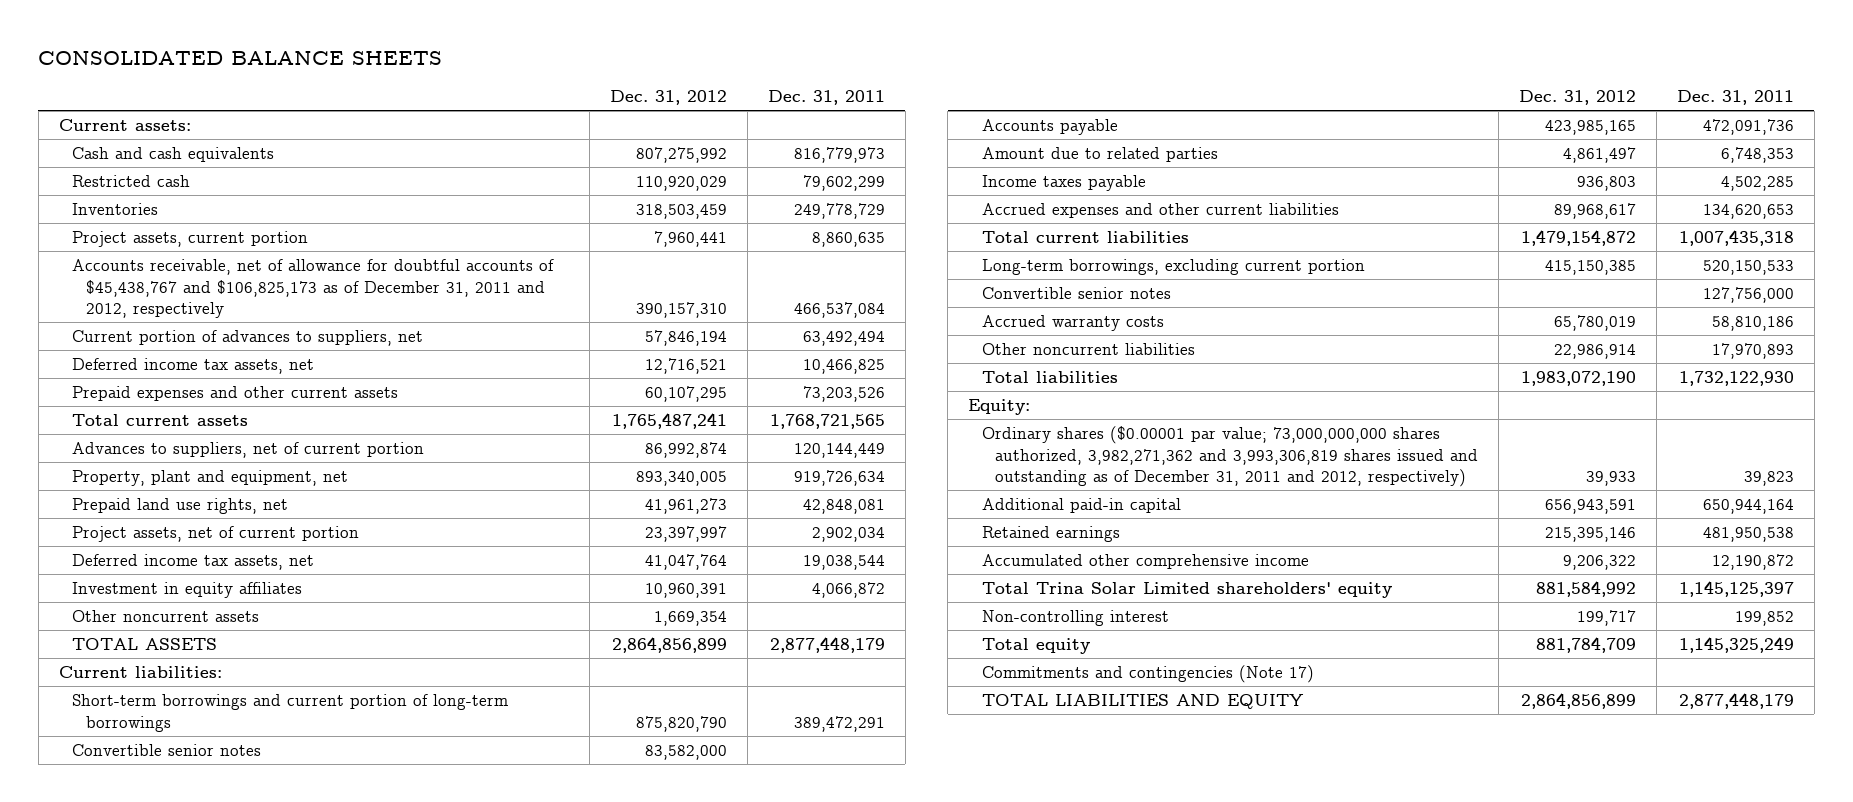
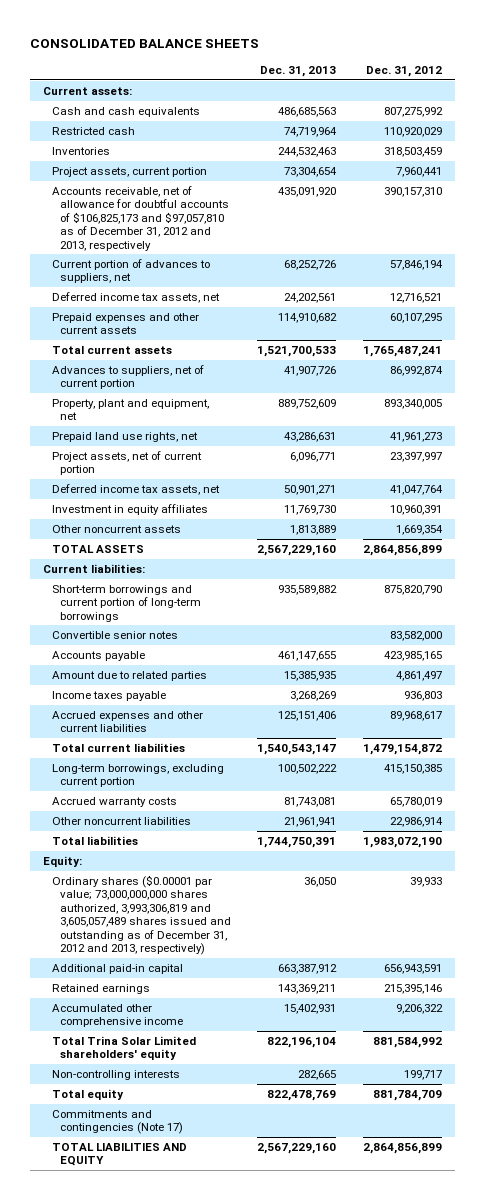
[767,89,885,105] Dec. 31, 2011 -> none
none -> [260,65,337,77] Dec. 31, 2013
[72,259,555,318] Accounts receivable, net of allowance for doubtful accounts of $45,438,767 and $106,825,173 as of December 31, 2011 and 2012, respectively -> [51,185,230,251] Accounts receivable, net of allowance for doubtful accounts of $106,825,173 and $97,057,810 as of December 31, 2012 and 2013, respectively
[981,287,1171,300] Convertible senior notes -> none
[981,426,1479,487] Ordinary shares ($0.00001 par value; 73,000,000,000 shares authorized, 3,982,271,362 and 3,993,306,819 shares issued and outstanding as of December 31, 2011 and 2012, respectively) -> [51,874,232,956] Ordinary shares ($0.00001 par value; 73,000,000,000 shares authorized, 3,993,306,819 and 3,605,057,489 shares issued and outstanding as of December 31, 2012 and 2013, respectively)
[981,610,1169,627] Non-controlling interest -> [51,1069,180,1080] Non-controlling interests

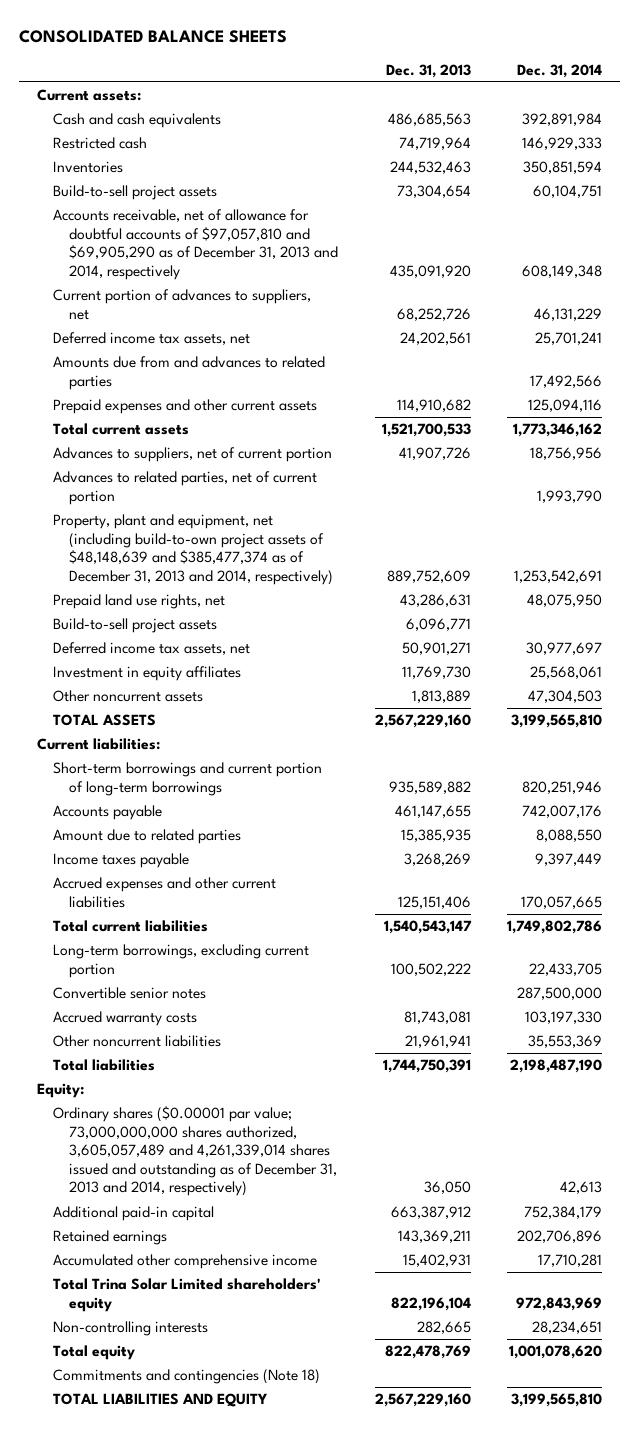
[365,65,442,77] Dec. 31, 2012 -> none
none -> [516,63,602,78] Dec. 31, 2014
[51,166,207,177] Project assets, current portion -> [53,185,218,201] Build-to-sell project assets
[51,185,230,251] Accounts receivable, net of allowance for doubtful accounts of $106,825,173 and $97,057,810 as of December 31, 2012 and 2013, respectively -> [53,209,339,280] Accounts receivable, net of allowance for doubtful accounts of $97,057,810 and $69,905,290 as of December 31, 2013 and 2014, respectively
none -> [53,356,326,390] Amounts due from and advances to related parties
none -> [53,471,318,505] Advances to related parties, net of current portion
[51,398,209,421] Property, plant and equipment, net -> [53,514,334,585] Property, plant and equipment, net (including build-to-own project assets of $48,148,639 and $385,477,374 as of December 31, 2013 and 2014, respectively)
[51,450,202,476] Project assets, net of current portion -> [53,618,218,634] Build-to-sell project assets
[51,630,178,639] Convertible senior notes -> [53,987,207,1000] Convertible senior notes
[51,874,232,956] Ordinary shares ($0.00001 par value; 73,000,000,000 shares authorized, 3,993,306,819 and 3,605,057,489 shares issued and outstanding as of December 31, 2012 and 2013, respectively) -> [53,1106,338,1197] Ordinary shares ($0.00001 par value; 73,000,000,000 shares authorized, 3,605,057,489 and 4,261,339,014 shares issued and outstanding as of December 31, 2013 and 2014, respectively)
[51,1109,184,1135] Commitments and contingencies (Note 17) -> [53,1369,321,1385] Commitments and contingencies (Note 18)

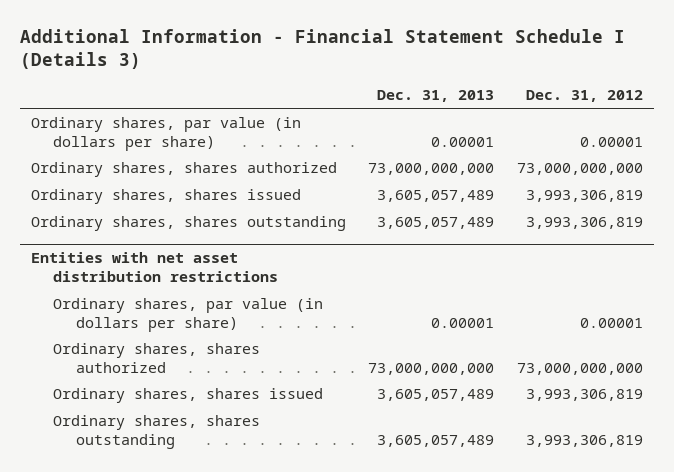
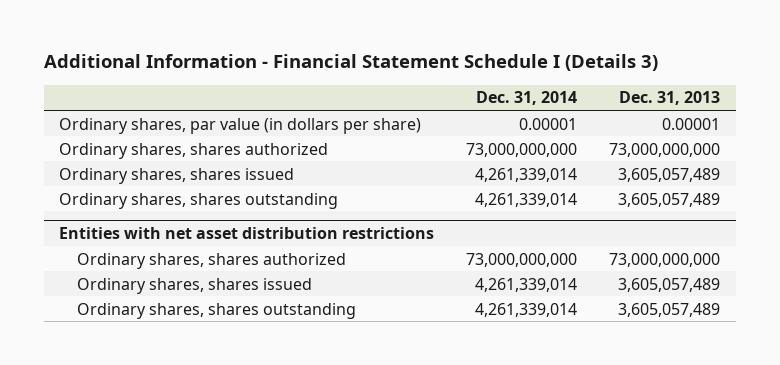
[526,90,644,103] Dec. 31, 2012 -> none
none -> [476,91,578,106] Dec. 31, 2014
[53,297,324,332] Ordinary shares, par value (in dollars per share) -> none

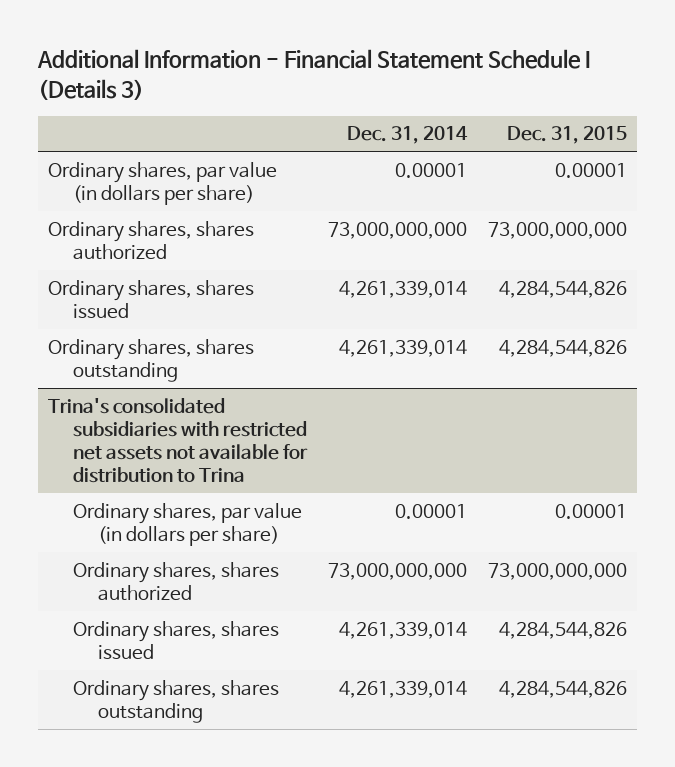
[619,91,721,106] Dec. 31, 2013 -> none
none -> [506,126,627,145] Dec. 31, 2015
[59,226,435,239] Entities with net asset distribution restrictions -> [48,397,309,483] Trina's consolidated subsidiaries with restricted net assets not available for distribution to Trina
none -> [73,502,303,546] Ordinary shares, par value (in dollars per share)

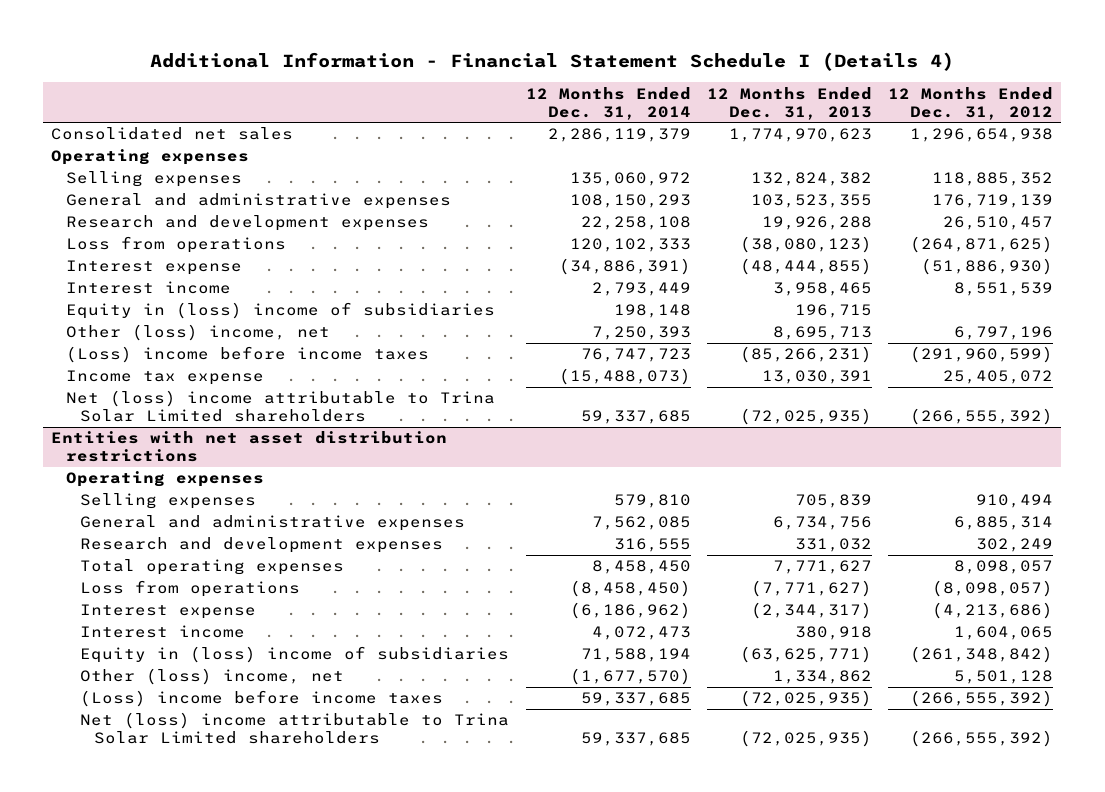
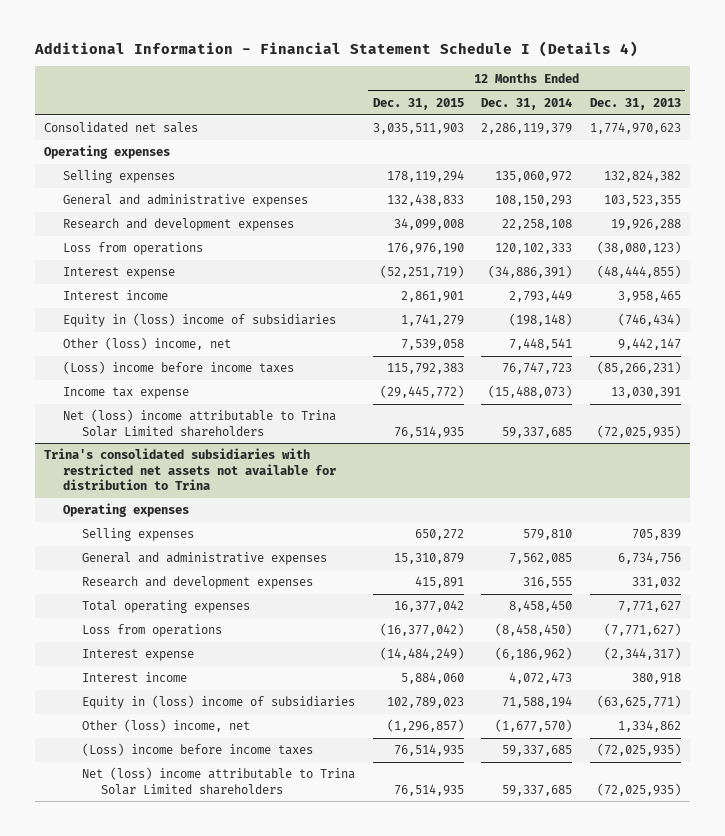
[888,86,1054,120] 12 Months Ended Dec. 31, 2012 -> none
none -> [372,97,464,110] Dec. 31, 2015
[613,304,691,319] 198,148 -> [509,313,573,327] (198,148)
[794,304,872,319] 196,715 -> [617,313,681,327] (746,434)
[591,326,691,341] 7,250,393 -> [509,338,573,351] 7,448,541
[772,326,872,341] 8,695,713 -> [617,338,681,351] 9,442,147
[51,431,448,463] Entities with net asset distribution restrictions -> [44,448,337,490] Trina's consolidated subsidiaries with restricted net assets not available for distribution to Trina

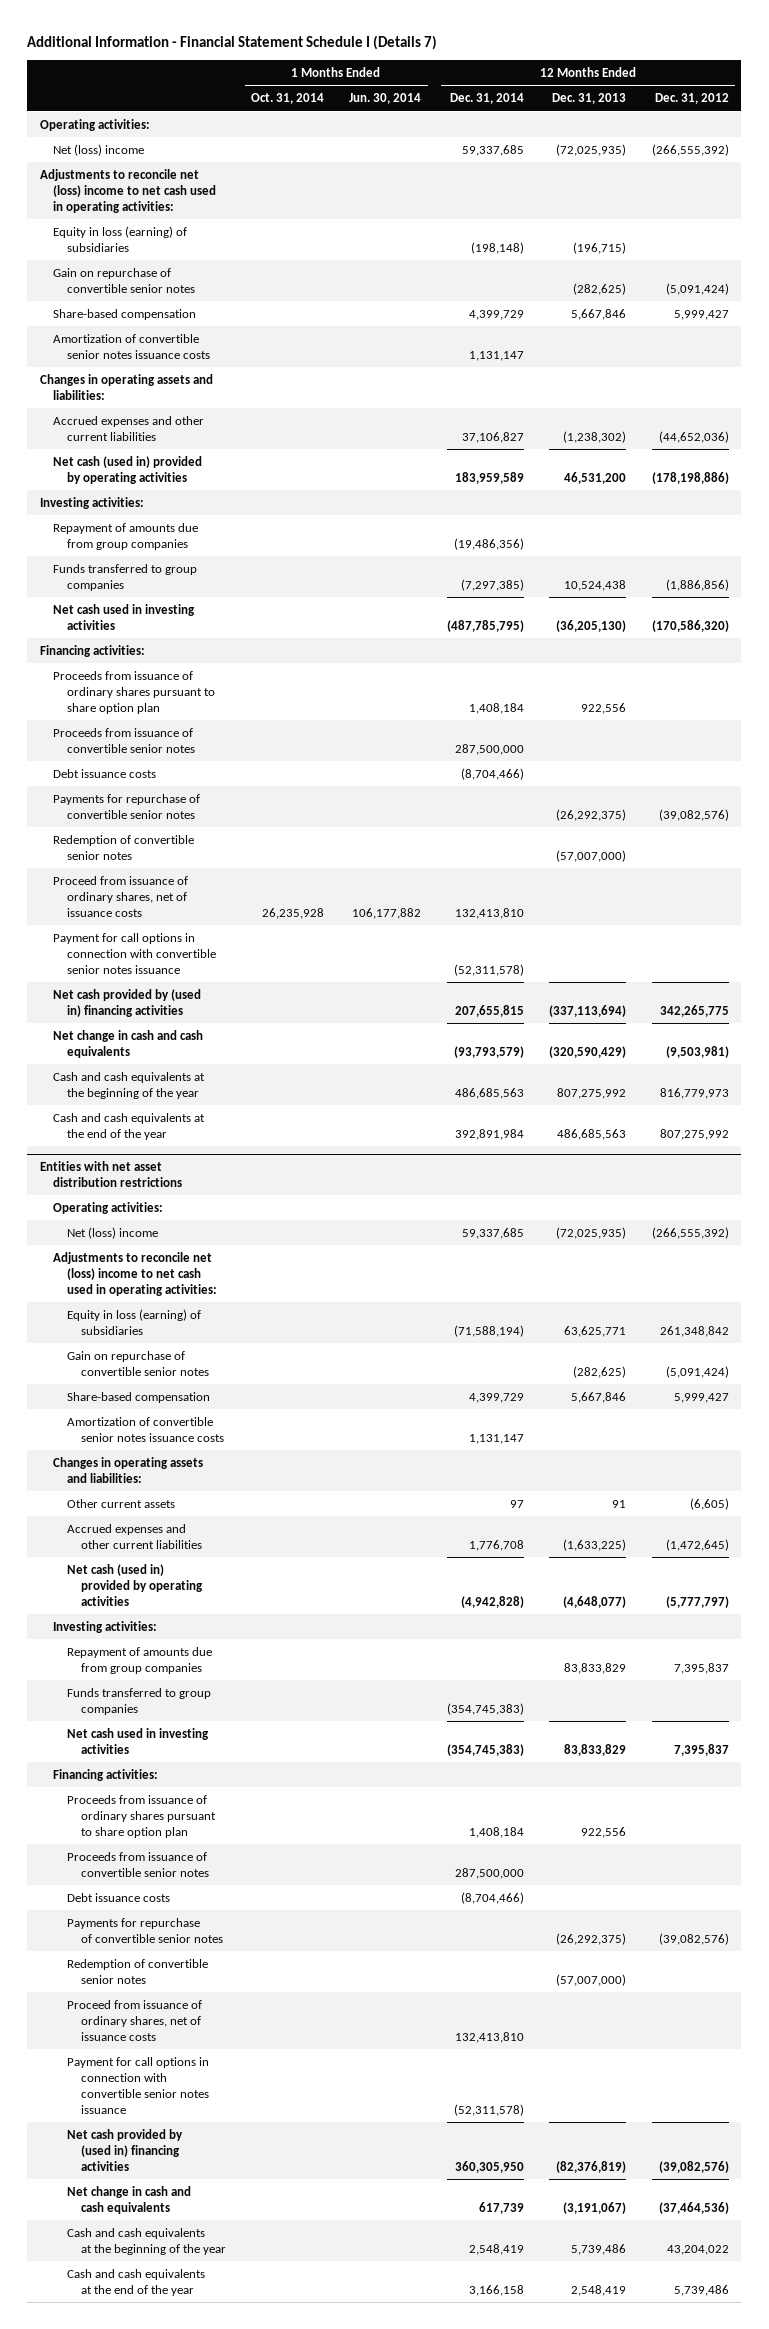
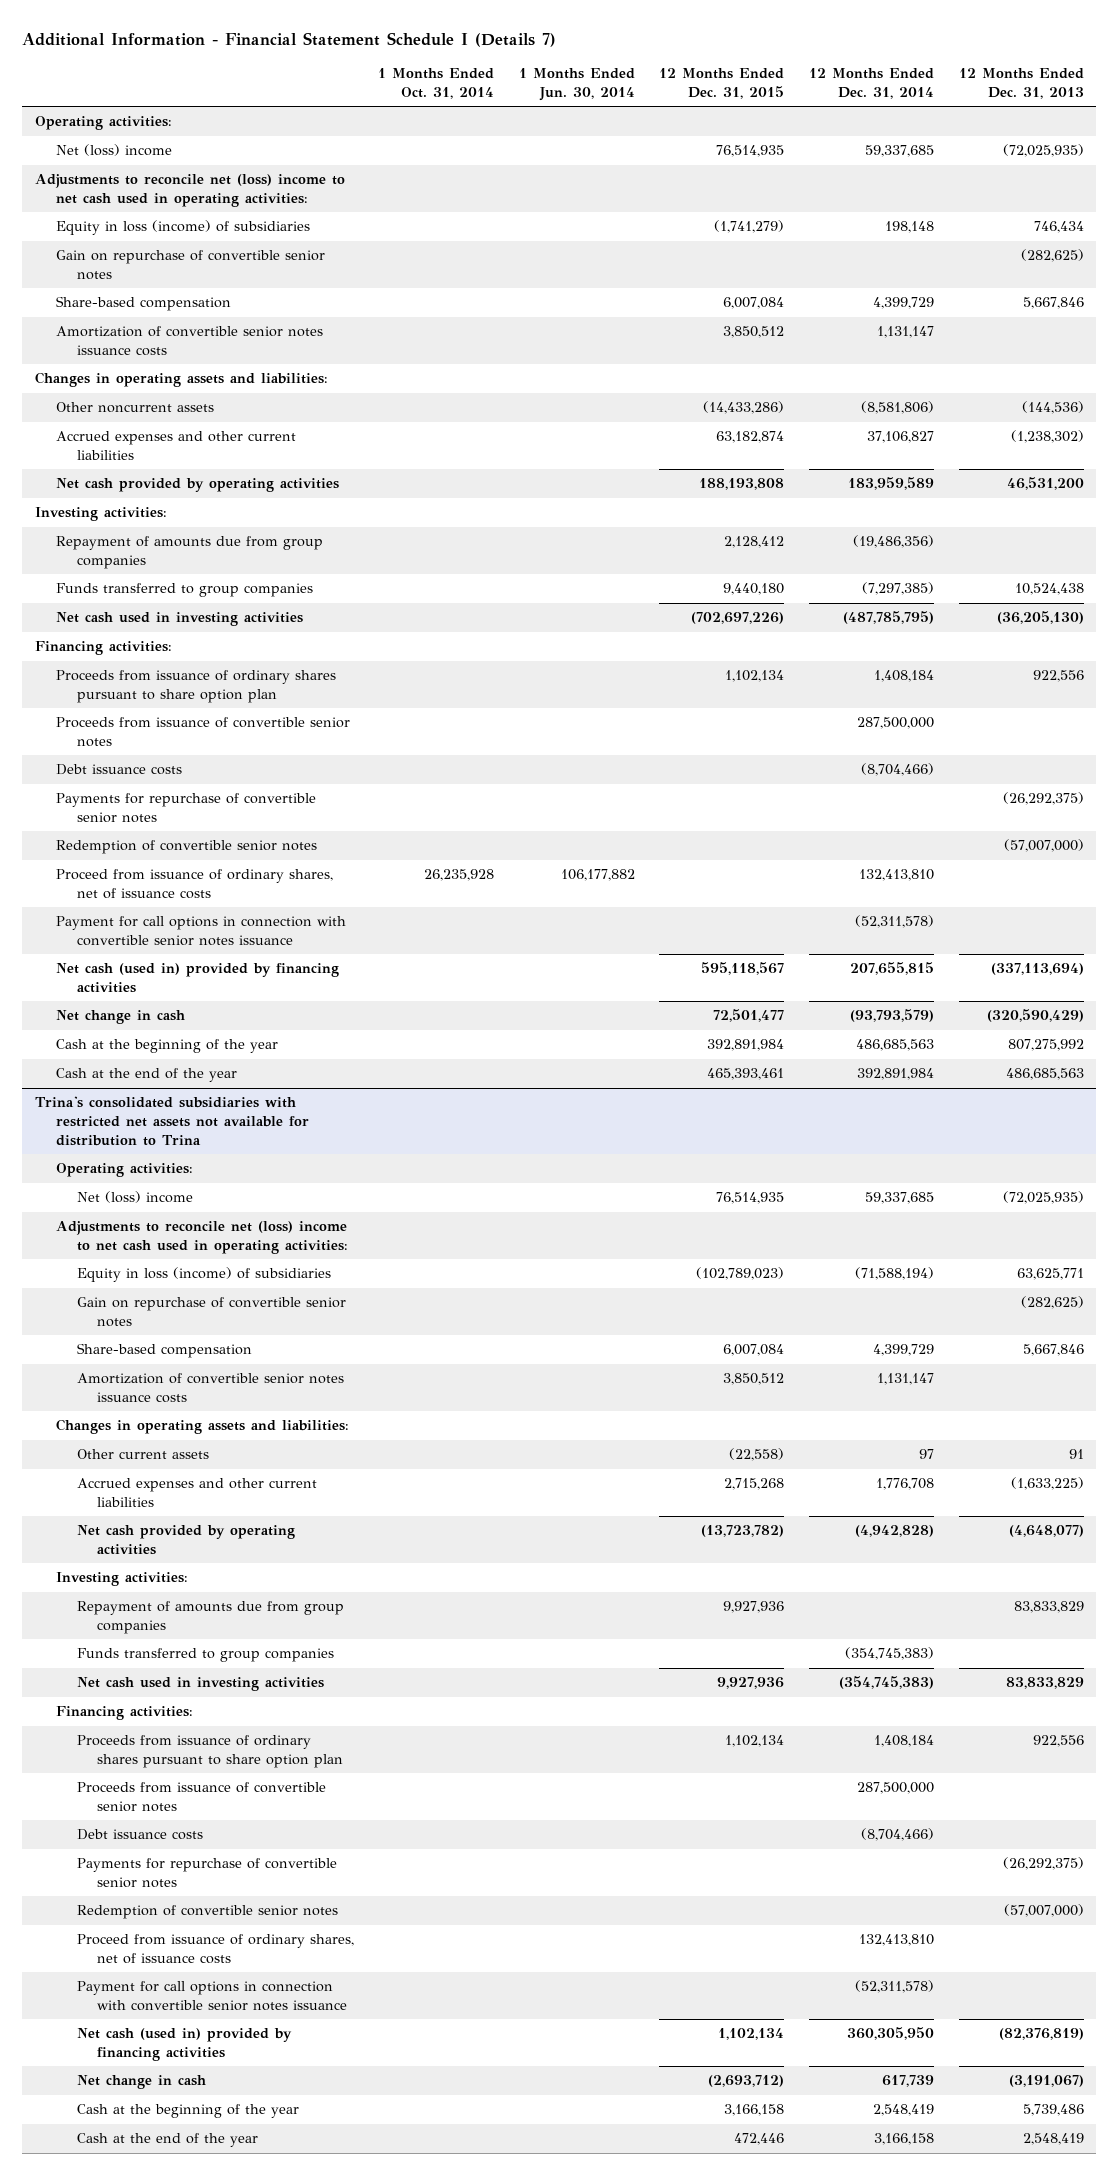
[654,93,729,105] Dec. 31, 2012 -> none
none -> [659,68,785,99] 12 Months Ended Dec. 31, 2015
[53,225,188,252] Equity in loss (earning) of subsidiaries -> [55,220,310,236] Equity in loss (income) of subsidiaries
[470,241,524,254] (198,148) -> [884,221,934,234] 198,148
[573,241,627,254] (196,715) -> [1033,221,1084,234] 746,434
none -> [55,402,214,414] Other noncurrent assets
[53,455,203,484] Net cash (used in) provided by operating activities -> [55,478,339,493] Net cash provided by operating activities
[53,988,202,1017] Net cash provided by (used in) financing activities -> [55,963,339,993] Net cash (used in) provided by financing activities
[53,1029,204,1058] Net change in cash and cash equivalents -> [55,1010,185,1025] Net change in cash
[53,1071,206,1099] Cash and cash equivalents at the beginning of the year -> [55,1039,278,1054] Cash at the beginning of the year
[53,1112,206,1140] Cash and cash equivalents at the end of the year -> [55,1068,237,1083] Cash at the end of the year
[39,1160,183,1187] Entities with net asset distribution restrictions -> [34,1096,309,1146] Trina's consolidated subsidiaries with restricted net assets not available for distribution to Trina
[67,1308,202,1335] Equity in loss (earning) of subsidiaries -> [76,1267,331,1283] Equity in loss (income) of subsidiaries
[67,1563,203,1606] Net cash (used in) provided by operating activities -> [76,1525,295,1555] Net cash provided by operating activities
[67,2128,184,2171] Net cash provided by (used in) financing activities -> [76,2028,292,2061] Net cash (used in) provided by financing activities
[67,2185,192,2214] Net change in cash and cash equivalents -> [76,2075,206,2090] Net change in cash
[67,2227,226,2255] Cash and cash equivalents at the beginning of the year -> [76,2104,299,2119] Cash at the beginning of the year
[67,2268,206,2296] Cash and cash equivalents at the end of the year -> [76,2133,258,2148] Cash at the end of the year

